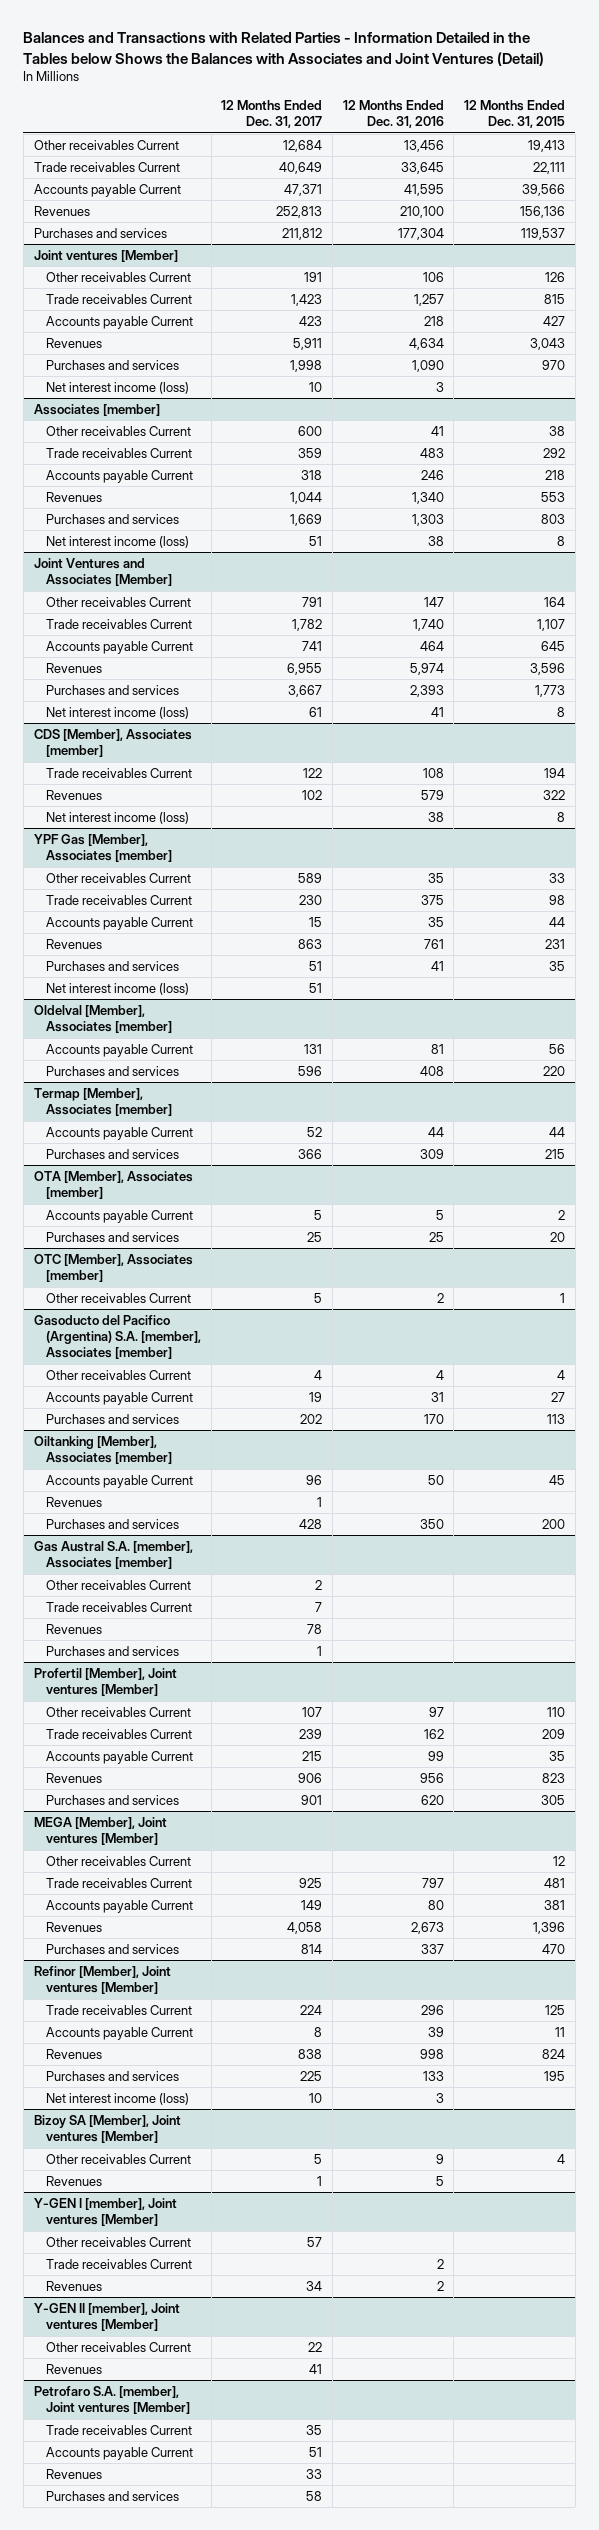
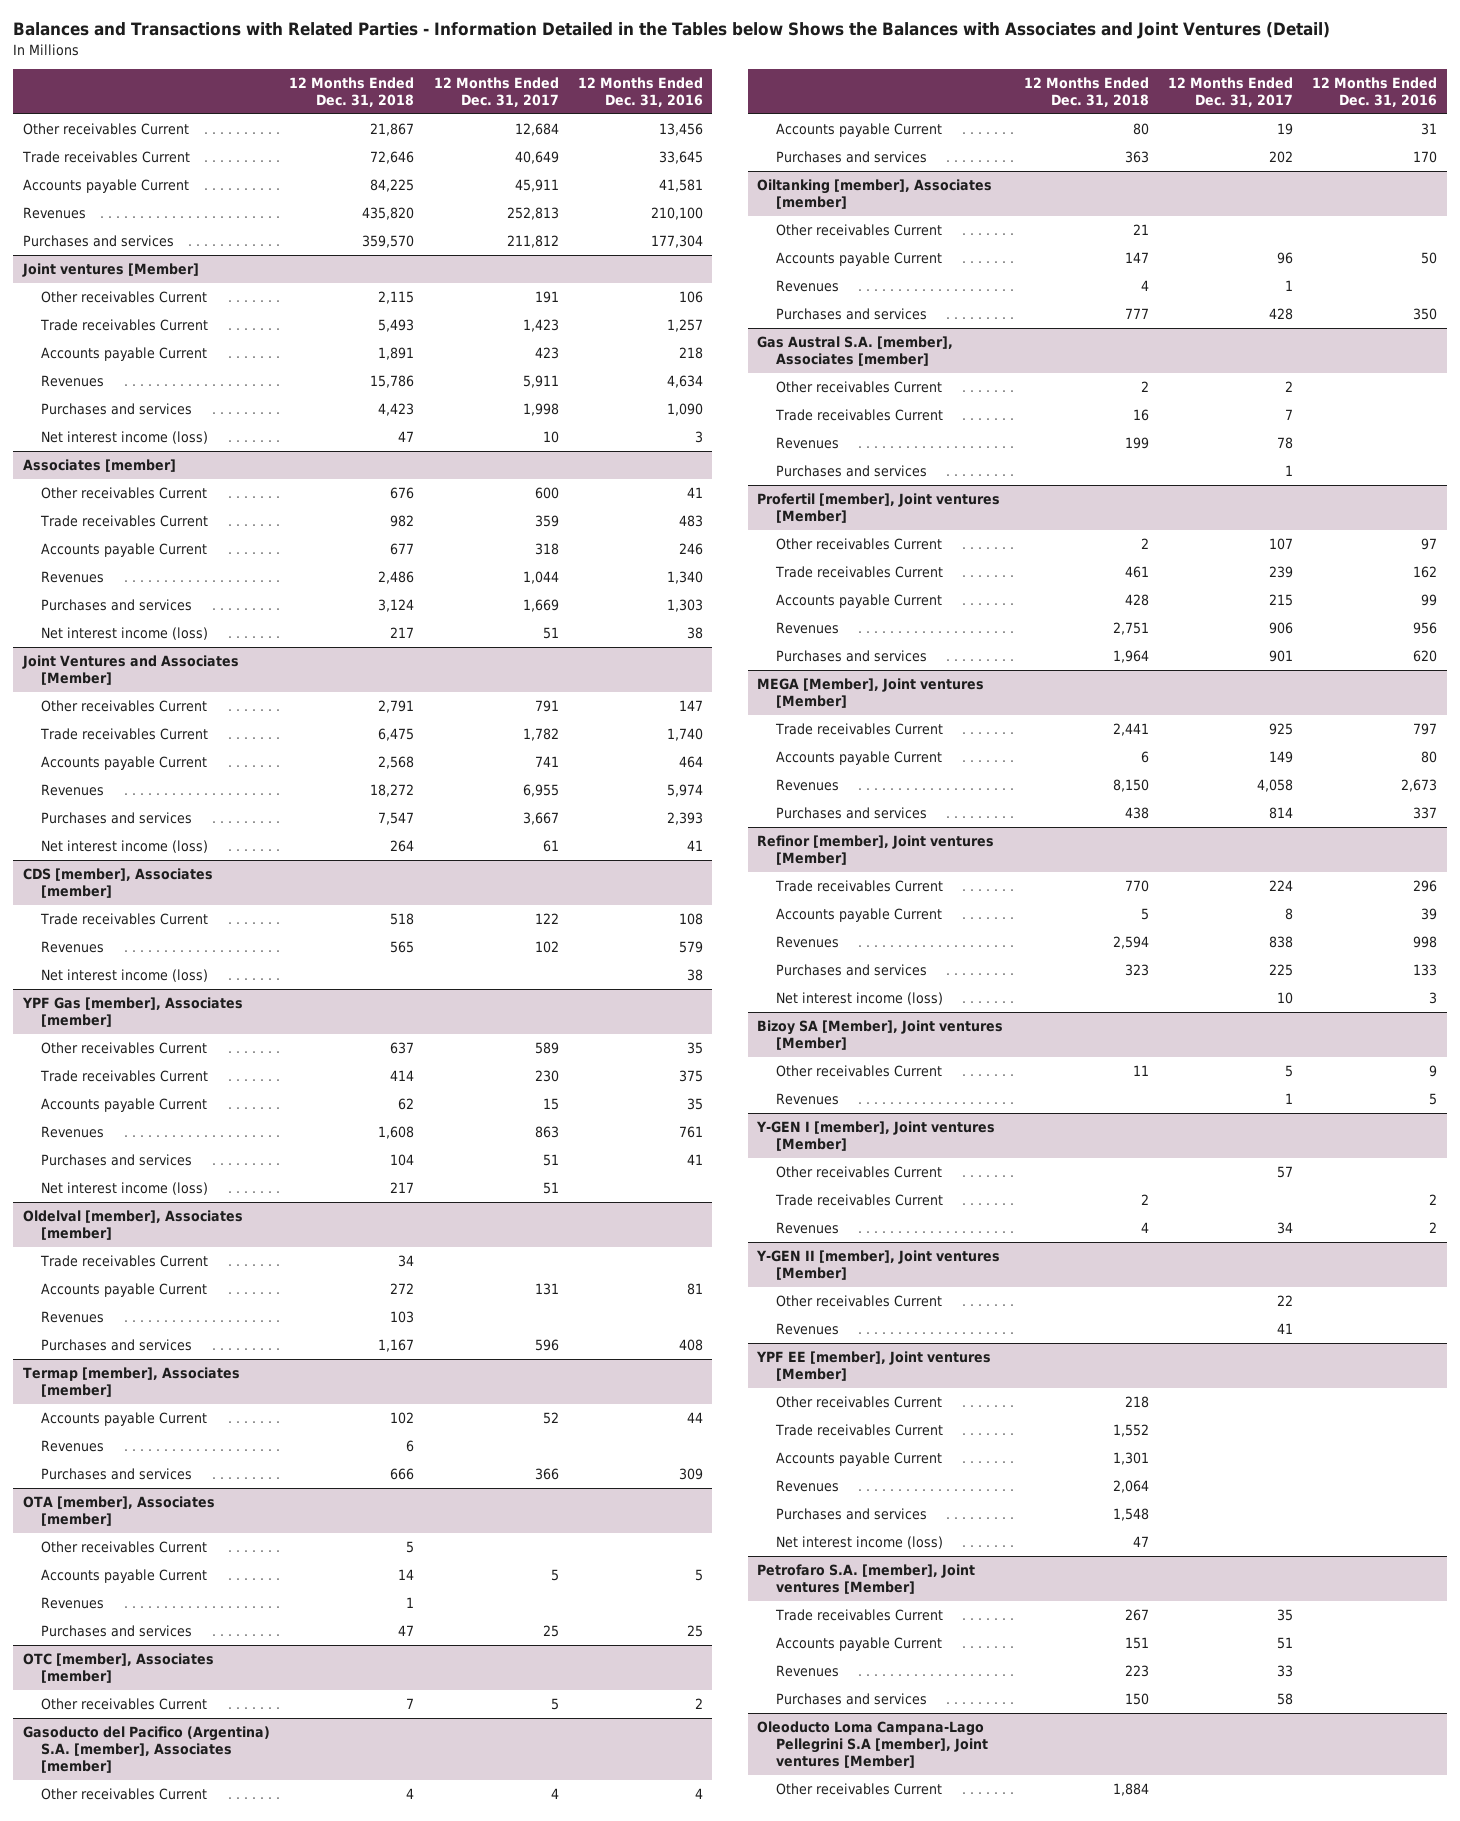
[464,99,566,129] 12 Months Ended Dec. 31, 2015 -> none
none -> [289,76,415,107] 12 Months Ended Dec. 31, 2018
[284,183,323,196] 47,371 -> [514,179,559,193] 45,911
[403,183,444,196] 41,595 -> [658,179,703,193] 41,581
[33,728,192,758] CDS [Member], Associates [member] -> [23,868,214,899] CDS [member], Associates [member]
[33,833,172,863] YPF Gas [Member], Associates [member] -> [22,997,244,1028] YPF Gas [member], Associates [member]
[33,1004,172,1034] Oldelval [Member], Associates [member] -> [23,1210,244,1241] Oldelval [member], Associates [member]
none -> [40,1255,209,1268] Trade receivables Current
none -> [41,1311,105,1324] Revenues
[33,1087,172,1117] Termap [Member], Associates [member] -> [23,1367,241,1398] Termap [member], Associates [member]
none -> [41,1440,105,1453] Revenues
[33,1170,193,1200] OTA [Member], Associates [member] -> [23,1496,216,1527] OTA [member], Associates [member]
none -> [41,1541,208,1554] Other receivables Current
none -> [41,1597,105,1610] Revenues
[33,1253,193,1283] OTC [Member], Associates [member] -> [23,1653,215,1684] OTC [member], Associates [member]
[33,1435,172,1465] Oiltanking [Member], Associates [member] -> [757,179,993,210] Oiltanking [member], Associates [member]
none -> [775,224,942,237] Other receivables Current
[33,1667,177,1697] Profertil [Member], Joint ventures [Member] -> [757,493,1001,524] Profertil [member], Joint ventures [Member]
[45,1855,191,1866] Other receivables Current -> none
[33,1965,171,1995] Refinor [Member], Joint ventures [Member] -> [757,835,995,866] Refinor [member], Joint ventures [Member]
none -> [756,1351,992,1382] YPF EE [member], Joint ventures [Member]
none -> [775,1396,942,1409] Other receivables Current
none -> [774,1424,943,1437] Trade receivables Current
none -> [775,1452,942,1467] Accounts payable Current
none -> [775,1480,839,1493] Revenues
none -> [775,1508,927,1521] Purchases and services
none -> [775,1536,943,1550] Net interest income (loss)
none -> [757,1721,988,1769] Oleoducto Loma Campana-Lago Pellegrini S.A [member], Joint ventures [Member]
none -> [775,1783,942,1796] Other receivables Current

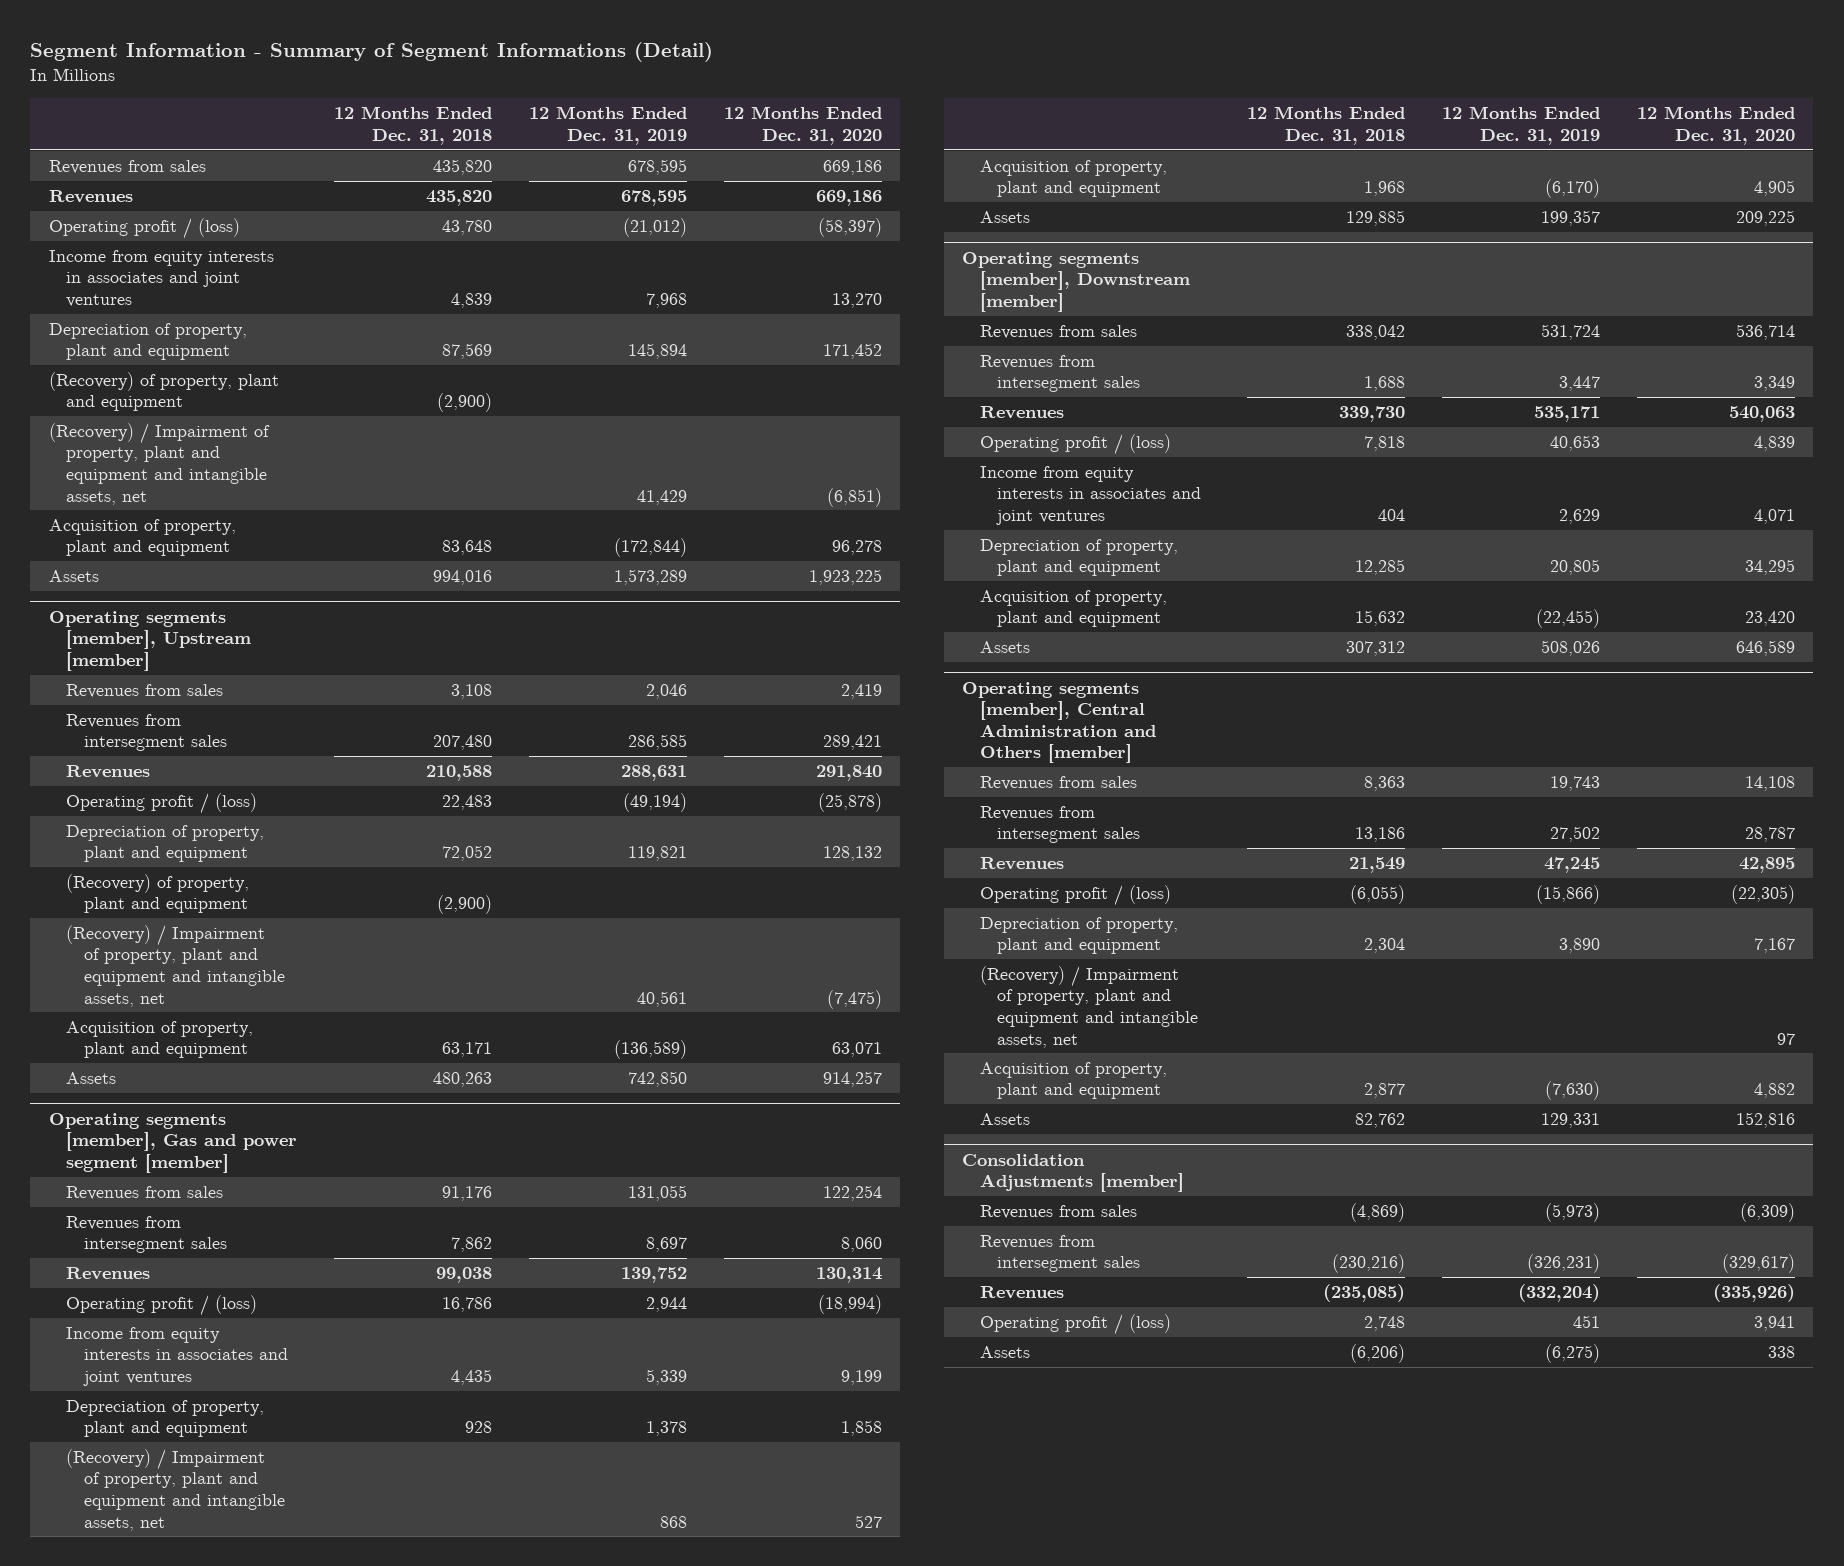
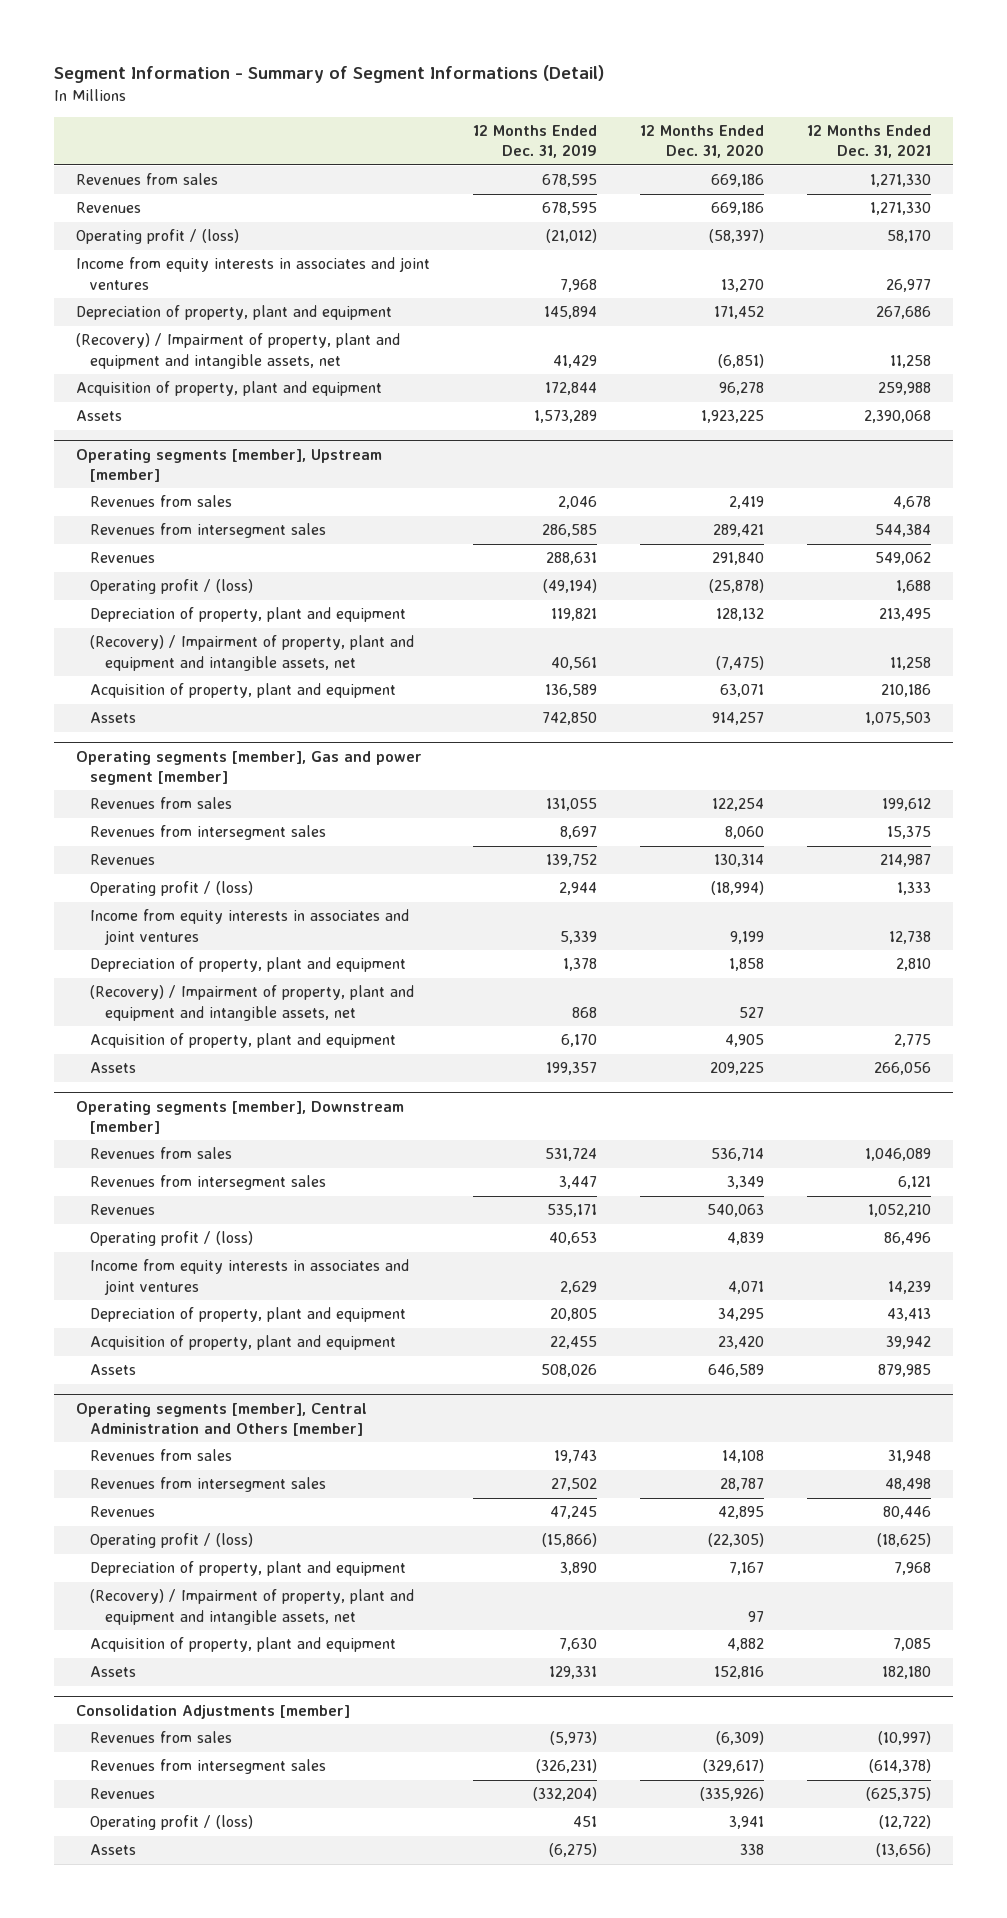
[334,106,493,145] 12 Months Ended Dec. 31, 2018 -> none
none -> [807,124,932,159] 12 Months Ended Dec. 31, 2021
[48,371,279,412] (Recovery) of property, plant and equipment -> none
[613,538,687,558] (172,844) -> [544,382,597,396] 172,844
[66,873,250,914] (Recovery) of property, plant and equipment -> none
[613,1040,687,1060] (136,589) -> [544,684,597,698] 136,589
[1545,179,1601,199] (6,170) -> [560,1034,597,1048] 6,170
[1536,609,1601,629] (22,455) -> [549,1336,597,1350] 22,455
[1545,1081,1601,1101] (7,630) -> [558,1638,597,1652] 7,630

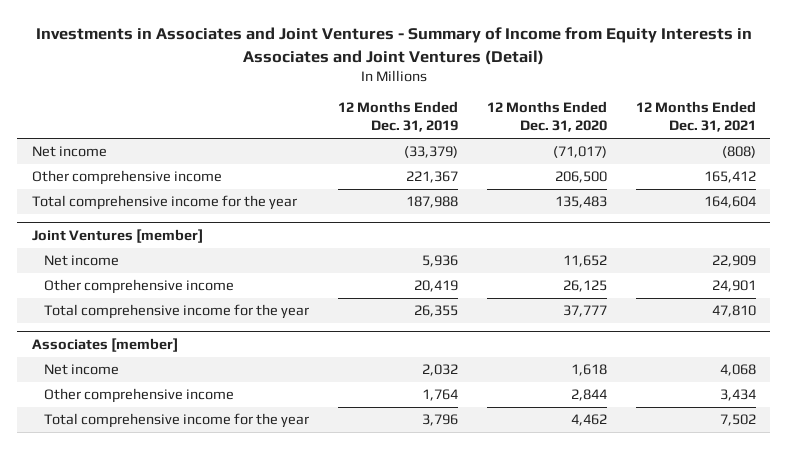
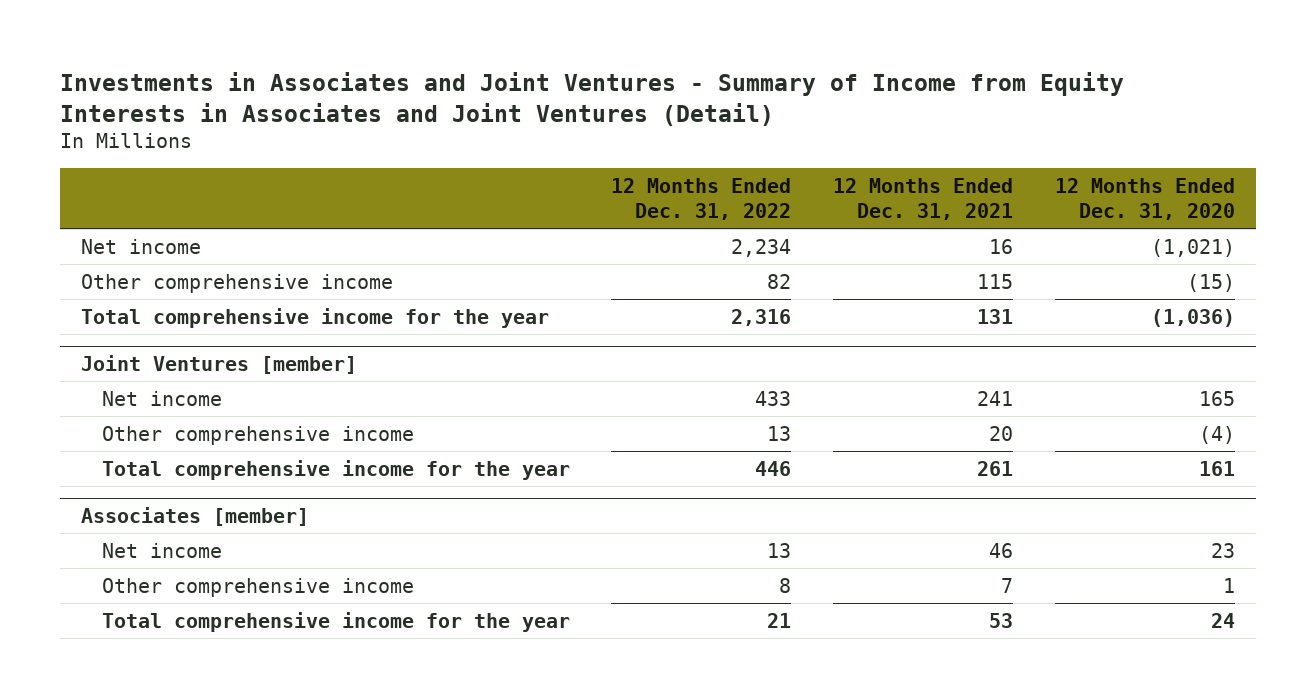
[337,101,458,133] 12 Months Ended Dec. 31, 2019 -> none
none -> [611,177,792,221] 12 Months Ended Dec. 31, 2022
[552,146,607,159] (71,017) -> [1150,238,1235,257] (1,021)
[721,146,756,159] (808) -> [989,238,1014,254] 16
[554,171,607,184] 206,500 -> [1186,273,1235,292] (15)
[703,171,756,184] 165,412 -> [977,273,1014,289] 115
[554,196,607,209] 135,483 -> [1150,308,1235,327] (1,036)
[703,196,756,209] 164,604 -> [977,308,1014,324] 131
[562,255,607,268] 11,652 -> [1198,390,1235,406] 165
[711,255,756,268] 22,909 -> [977,390,1014,406] 241
[562,280,607,293] 26,125 -> [1198,425,1235,444] (4)
[711,280,756,293] 24,901 -> [989,425,1014,441] 20
[562,305,607,318] 37,777 -> [1198,460,1235,476] 161
[711,305,756,318] 47,810 -> [977,460,1014,476] 261
[570,364,607,377] 1,618 -> [1210,542,1235,558] 23
[719,364,756,377] 4,068 -> [989,542,1014,558] 46
[570,389,607,402] 2,844 -> [1222,577,1235,593] 1
[719,389,756,402] 3,434 -> [1001,577,1014,593] 7
[570,414,607,427] 4,462 -> [1210,612,1235,628] 24
[719,414,756,427] 7,502 -> [989,612,1014,628] 53

